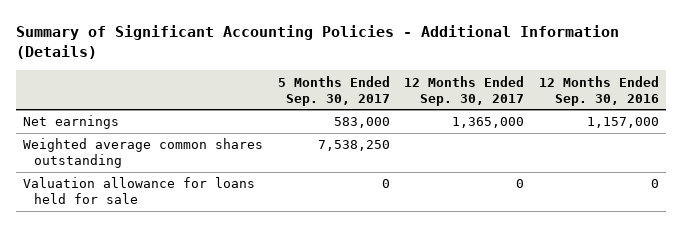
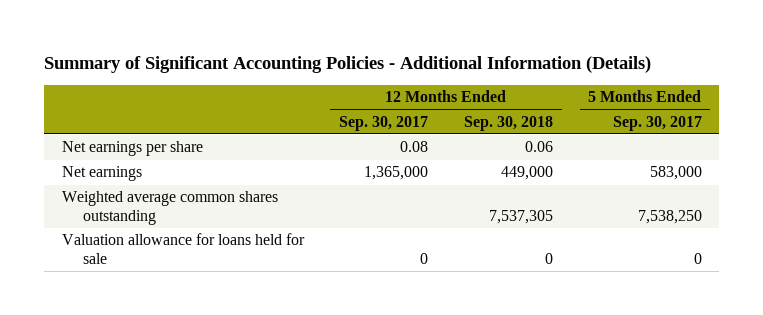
[538,75,659,106] 12 Months Ended Sep. 30, 2016 -> none
none -> [463,115,553,131] Sep. 30, 2018
none -> [61,141,203,157] Net earnings per share

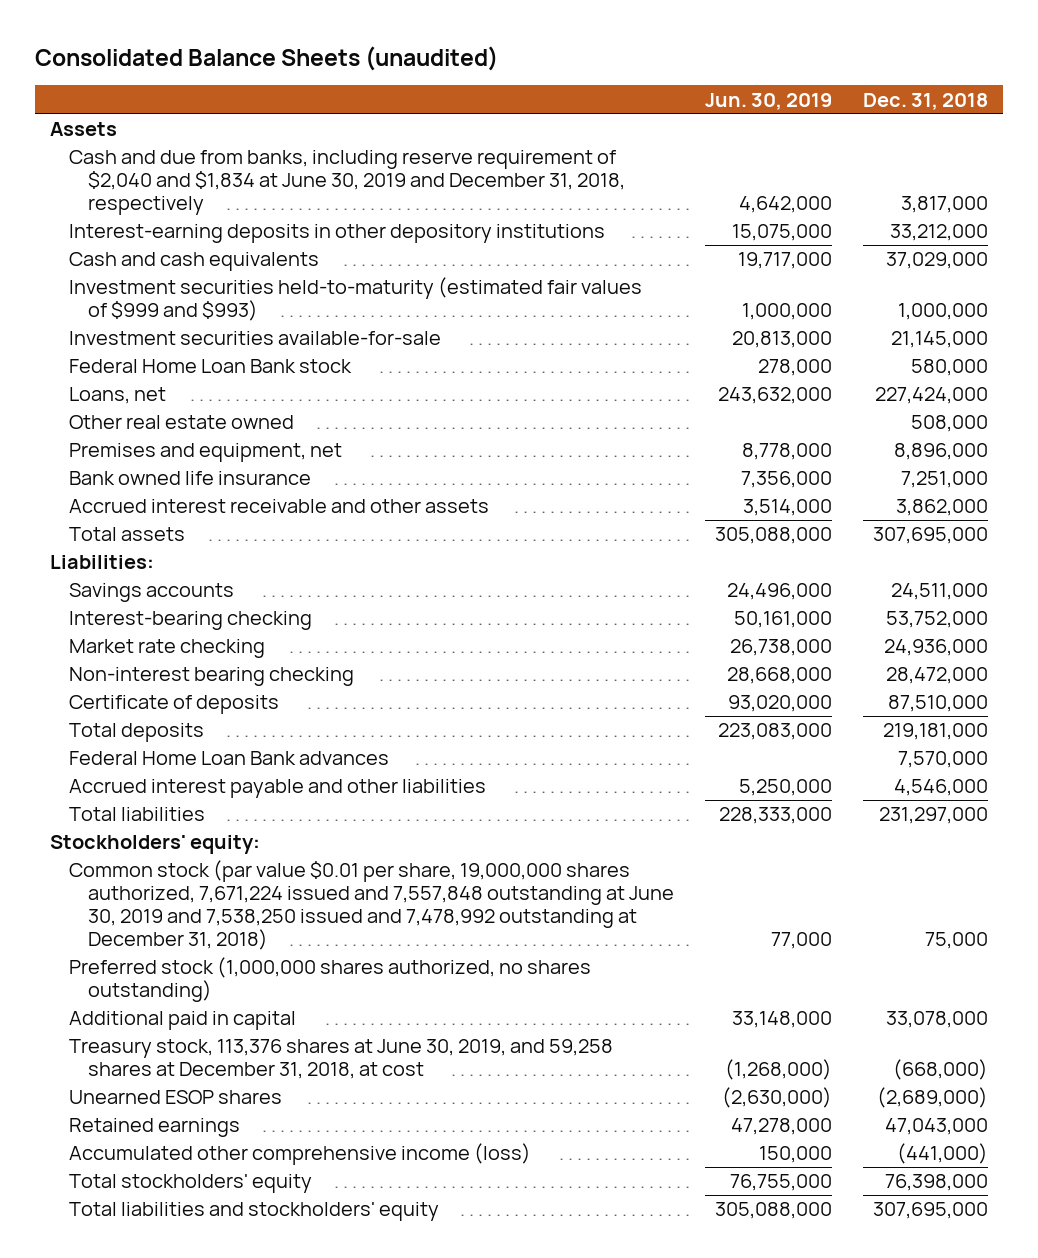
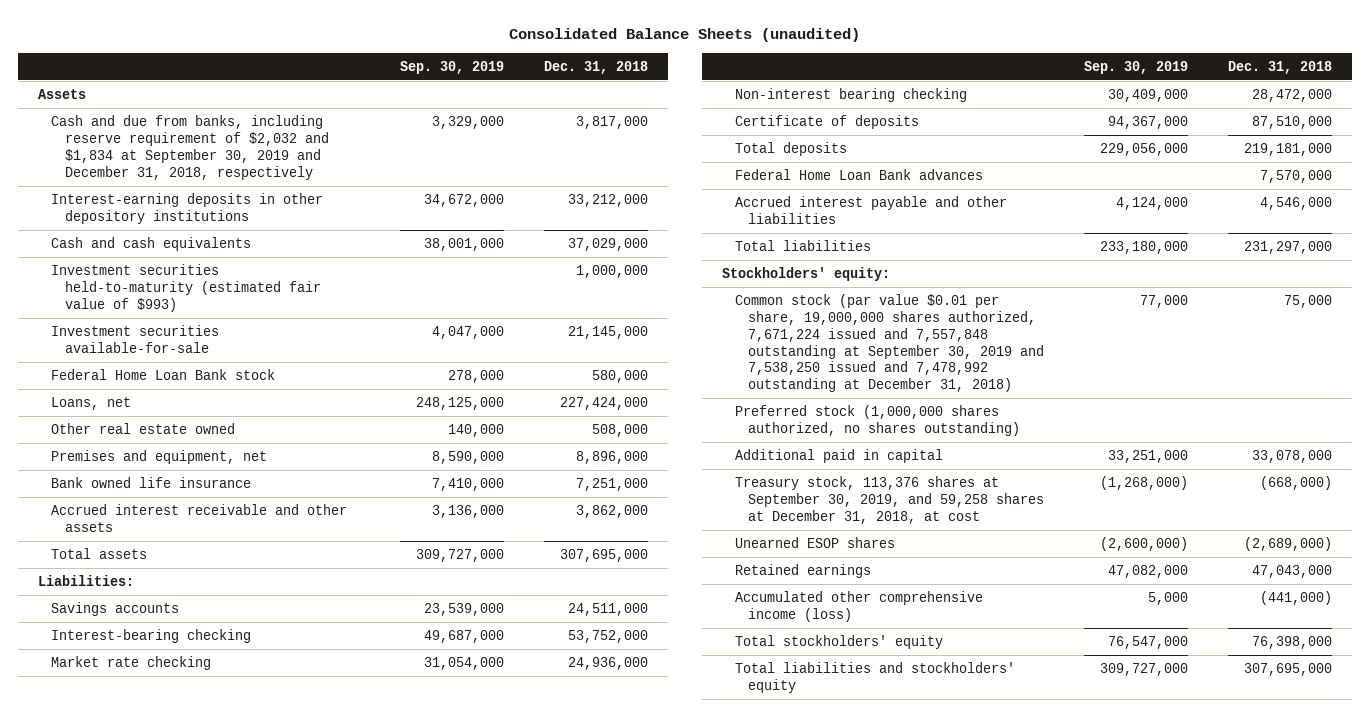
[705,92,833,110] Jun. 30, 2019 -> none
none -> [400,60,505,74] Sep. 30, 2019
[69,150,626,215] Cash and due from banks, including reserve requirement of $2,040 and $1,834 at June 30, 2019 and December 31, 2018, respectively -> [51,115,329,180] Cash and due from banks, including reserve requirement of $2,032 and $1,834 at September 30, 2019 and December 31, 2018, respectively
[69,277,643,322] Investment securities held-to-maturity (estimated fair values of $999 and $993) -> [51,264,321,312] Investment securities held-to-maturity (estimated fair value of $993)
[69,860,675,950] Common stock (par value $0.01 per share, 19,000,000 shares authorized, 7,671,224 issued and 7,557,848 outstanding at June 30, 2019 and 7,538,250 issued and 7,478,992 outstanding at December 31, 2018) -> [734,294,1045,393] Common stock (par value $0.01 per share, 19,000,000 shares authorized, 7,671,224 issued and 7,557,848 outstanding at September 30, 2019 and 7,538,250 issued and 7,478,992 outstanding at December 31, 2018)
[69,1039,614,1080] Treasury stock, 113,376 shares at June 30, 2019, and 59,258 shares at December 31, 2018, at cost -> [734,476,1045,524] Treasury stock, 113,376 shares at September 30, 2019, and 59,258 shares at December 31, 2018, at cost

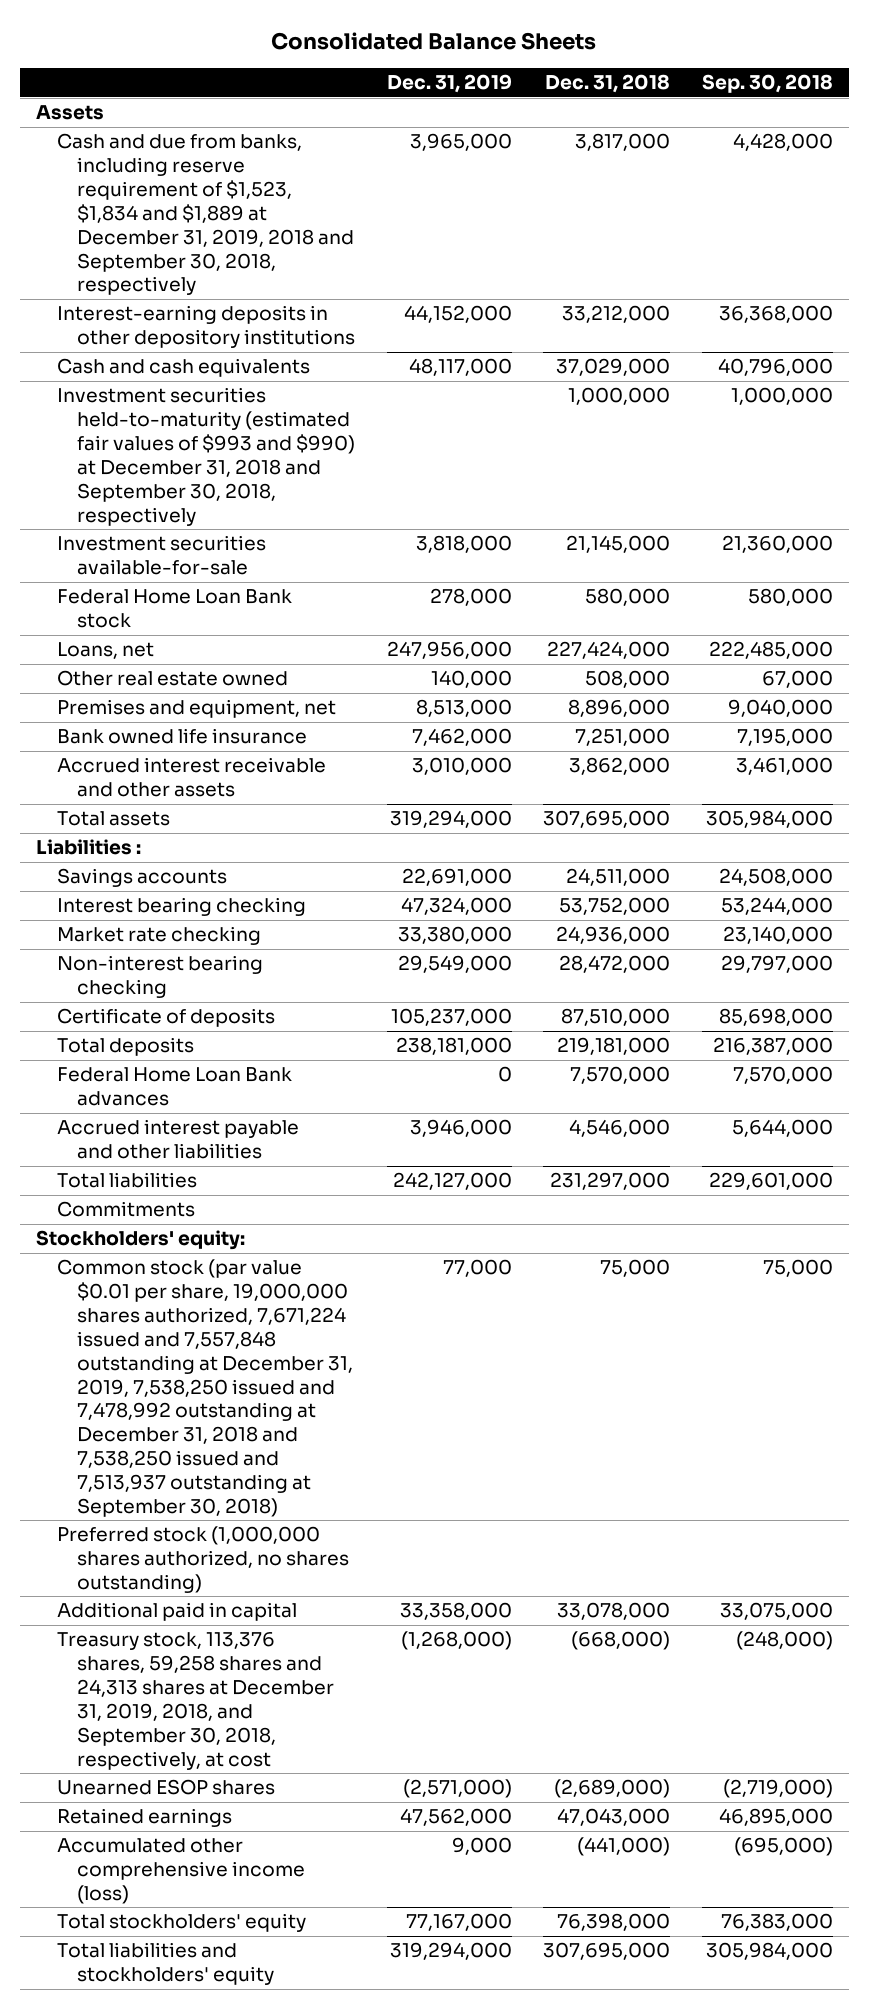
[508,28,860,43] Consolidated Balance Sheets (unaudited) -> [271,32,597,51] Consolidated Balance Sheets
[400,60,505,74] Sep. 30, 2019 -> none
none -> [386,74,512,94] Dec. 31, 2019
none -> [701,74,833,94] Sep. 30, 2018
[51,115,329,180] Cash and due from banks, including reserve requirement of $2,032 and $1,834 at September 30, 2019 and December 31, 2018, respectively -> [56,133,355,296] Cash and due from banks, including reserve requirement of $1,523, $1,834 and $1,889 at December 31, 2019, 2018 and September 30, 2018, respectively
[51,264,321,312] Investment securities held-to-maturity (estimated fair value of $993) -> [56,387,356,526] Investment securities held-to-maturity (estimated fair values of $993 and $990) at December 31, 2018 and September 30, 2018, respectively
[38,575,135,587] Liabilities: -> [35,839,141,856] Liabilities :
[51,629,252,644] Interest-bearing checking -> [56,897,306,917] Interest bearing checking
none -> [56,1201,195,1218] Commitments
[734,294,1045,393] Common stock (par value $0.01 per share, 19,000,000 shares authorized, 7,671,224 issued and 7,557,848 outstanding at September 30, 2019 and 7,538,250 issued and 7,478,992 outstanding at December 31, 2018) -> [56,1259,354,1517] Common stock (par value $0.01 per share, 19,000,000 shares authorized, 7,671,224 issued and 7,557,848 outstanding at December 31, 2019, 7,538,250 issued and 7,478,992 outstanding at December 31, 2018 and 7,538,250 issued and 7,513,937 outstanding at September 30, 2018)
[734,476,1045,524] Treasury stock, 113,376 shares at September 30, 2019, and 59,258 shares at December 31, 2018, at cost -> [56,1632,335,1770] Treasury stock, 113,376 shares, 59,258 shares and 24,313 shares at December 31, 2019, 2018, and September 30, 2018, respectively, at cost

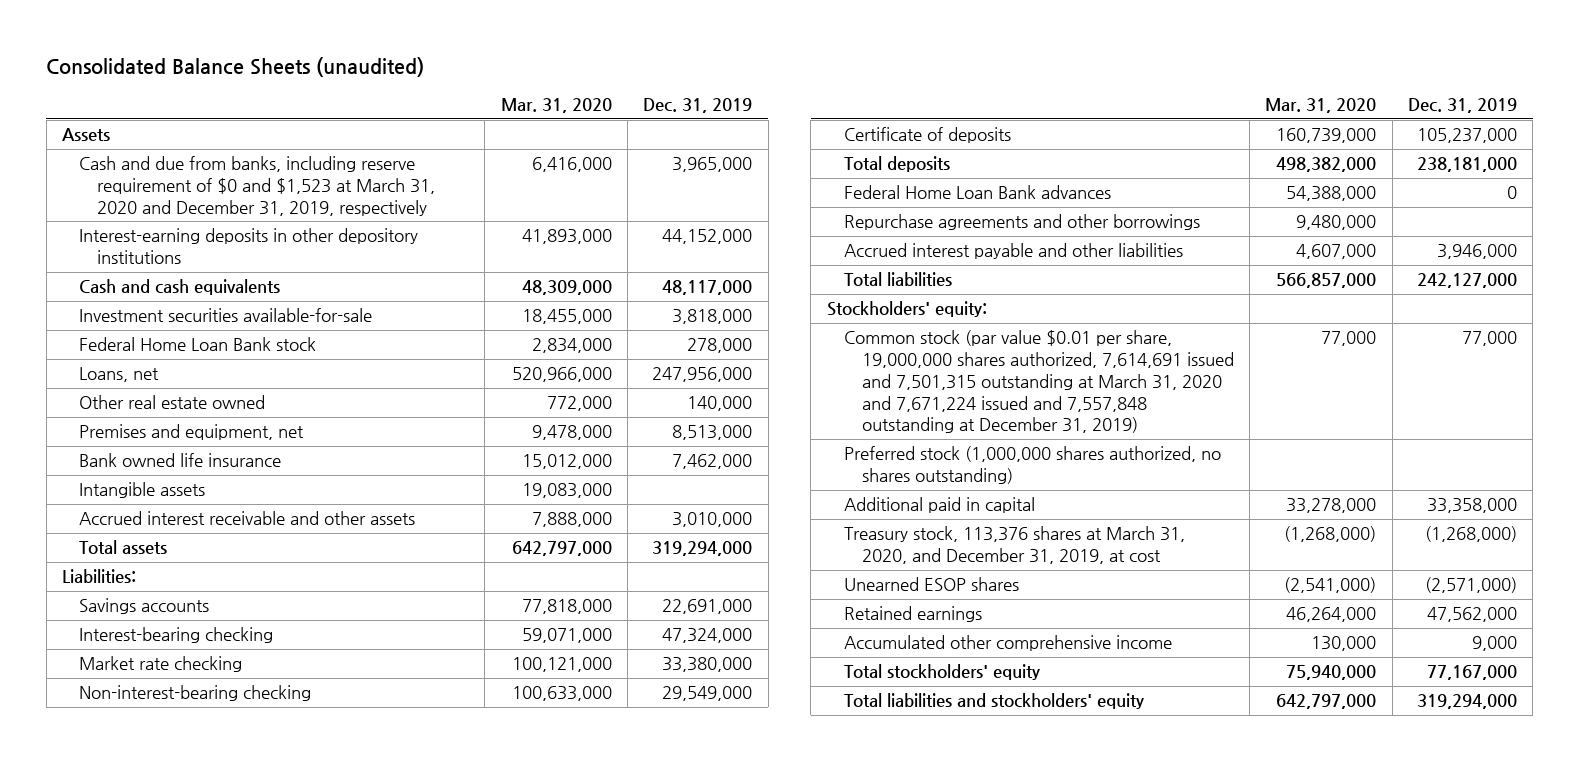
[271,32,597,51] Consolidated Balance Sheets -> [46,56,425,77] Consolidated Balance Sheets (unaudited)
[545,74,671,94] Dec. 31, 2018 -> none
[701,74,833,94] Sep. 30, 2018 -> none
none -> [500,98,612,114] Mar. 31, 2020
[56,133,355,296] Cash and due from banks, including reserve requirement of $1,523, $1,834 and $1,889 at December 31, 2019, 2018 and September 30, 2018, respectively -> [79,156,435,216] Cash and due from banks, including reserve requirement of $0 and $1,523 at March 31, 2020 and December 31, 2019, respectively
[56,387,356,526] Investment securities held-to-maturity (estimated fair values of $993 and $990) at December 31, 2018 and September 30, 2018, respectively -> none
none -> [79,482,206,499] Intangible assets
[35,839,141,856] Liabilities : -> [61,569,136,584] Liabilities:
[56,897,306,917] Interest bearing checking -> [79,627,274,644] Interest-bearing checking
[56,955,263,999] Non-interest bearing checking -> [79,685,312,702] Non-interest-bearing checking
none -> [844,214,1201,231] Repurchase agreements and other borrowings
[56,1201,195,1218] Commitments -> none
[56,1259,354,1517] Common stock (par value $0.01 per share, 19,000,000 shares authorized, 7,671,224 issued and 7,557,848 outstanding at December 31, 2019, 7,538,250 issued and 7,478,992 outstanding at December 31, 2018 and 7,538,250 issued and 7,513,937 outstanding at September 30, 2018) -> [844,330,1234,434] Common stock (par value $0.01 per share, 19,000,000 shares authorized, 7,614,691 issued and 7,501,315 outstanding at March 31, 2020 and 7,671,224 issued and 7,557,848 outstanding at December 31, 2019)
[56,1632,335,1770] Treasury stock, 113,376 shares, 59,258 shares and 24,313 shares at December 31, 2019, 2018, and September 30, 2018, respectively, at cost -> [844,526,1186,565] Treasury stock, 113,376 shares at March 31, 2020, and December 31, 2019, at cost
[56,1838,306,1904] Accumulated other comprehensive income (loss) -> [844,635,1173,652] Accumulated other comprehensive income

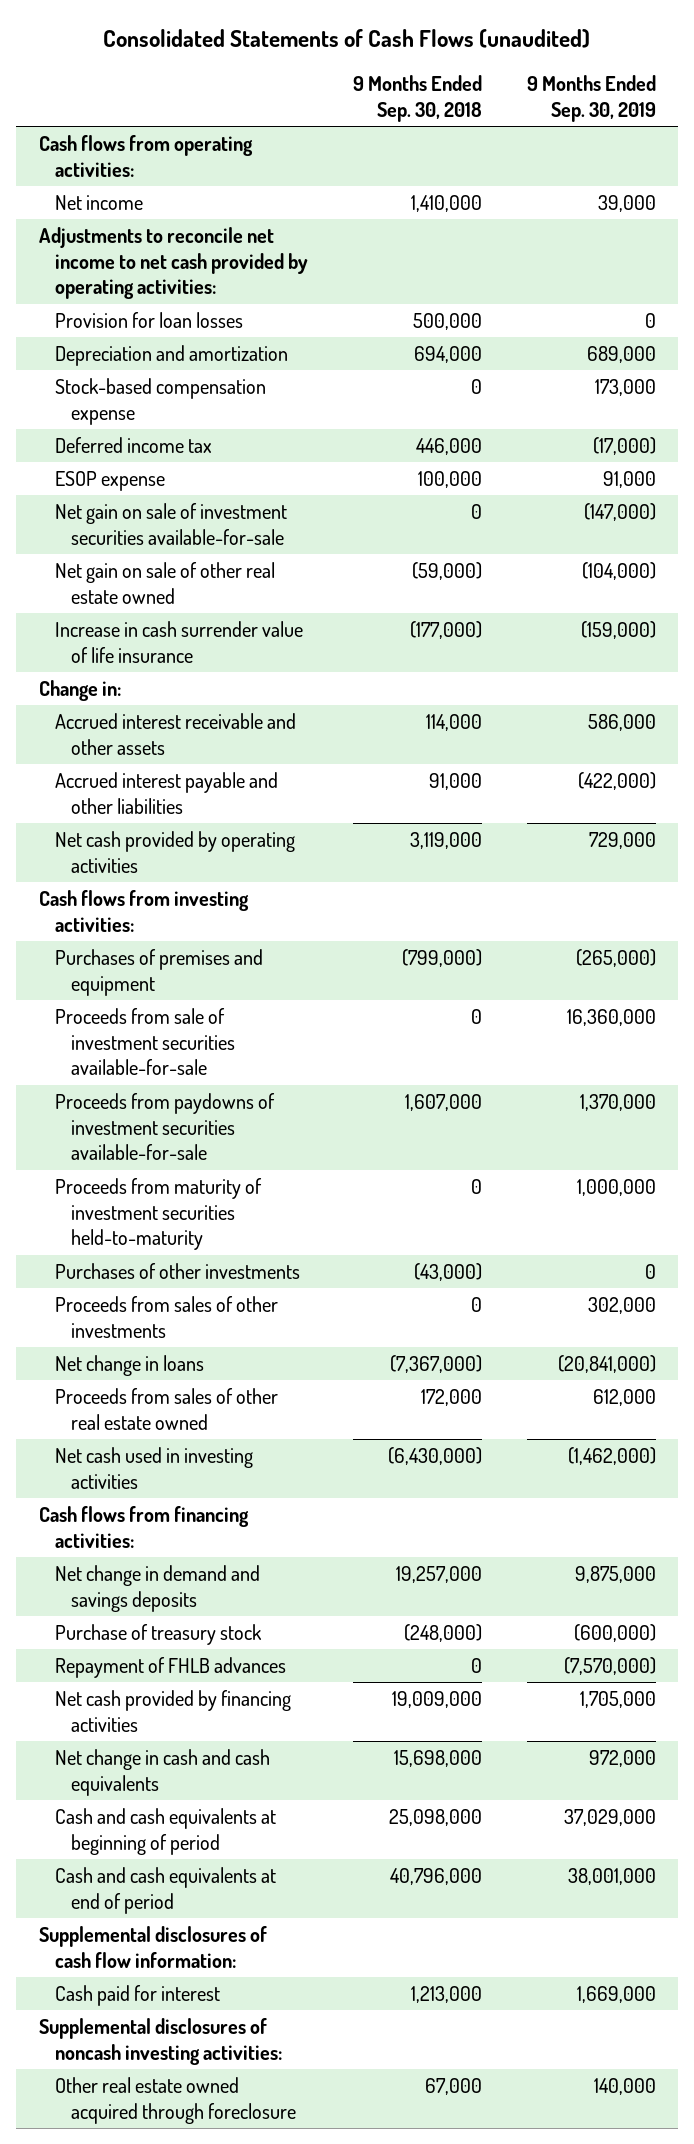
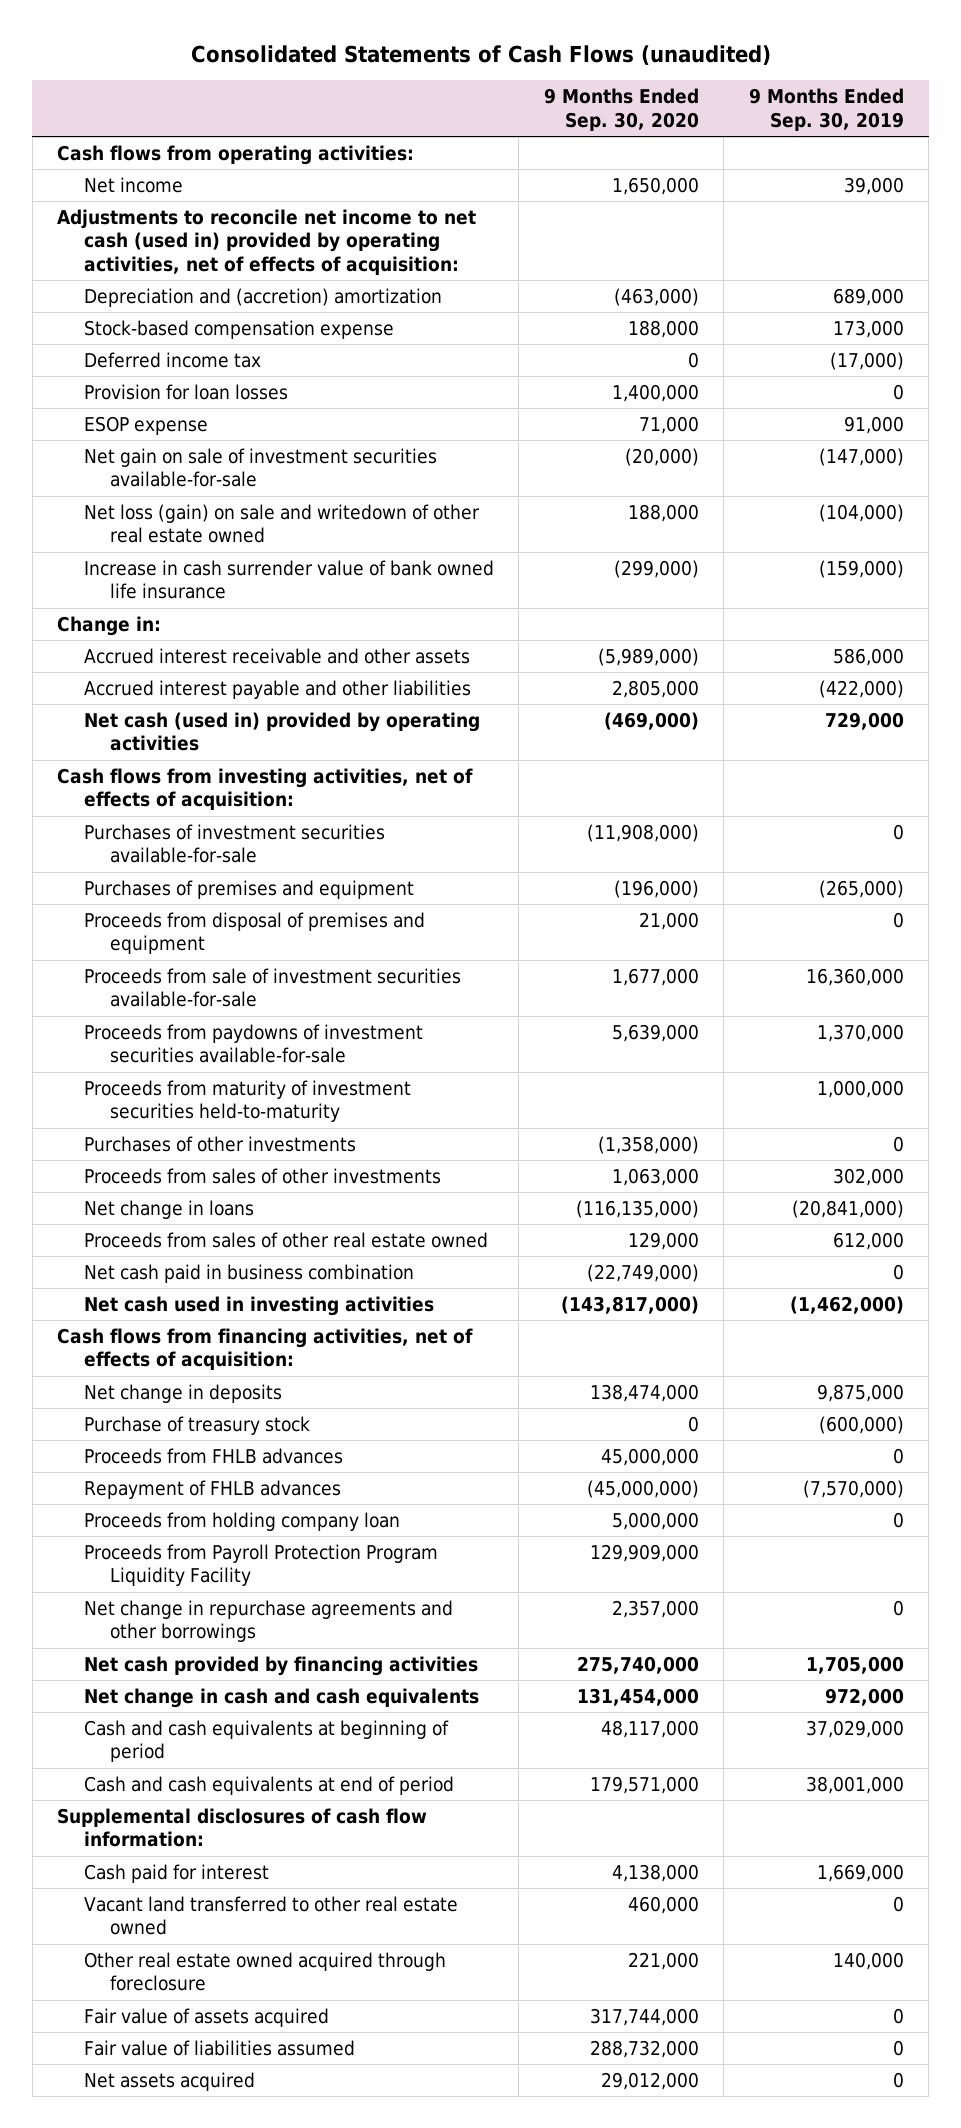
[352,75,482,122] 9 Months Ended Sep. 30, 2018 -> none
none -> [543,88,699,131] 9 Months Ended Sep. 30, 2020
[38,226,308,300] Adjustments to reconcile net income to net cash provided by operating activities: -> [57,208,477,275] Adjustments to reconcile net income to net cash (used in) provided by operating activities, net of effects of acquisition:
[54,344,288,366] Depreciation and amortization -> [83,287,442,307] Depreciation and (accretion) amortization
[54,311,243,328] Provision for loan losses -> [83,383,288,400] Provision for loan losses
[54,561,275,604] Net gain on sale of other real estate owned -> [83,503,480,544] Net loss (gain) on sale and writedown of other real estate owned
[54,620,303,663] Increase in cash surrender value of life insurance -> [83,559,494,600] Increase in cash surrender value of bank owned life insurance
[54,830,295,873] Net cash provided by operating activities -> [83,711,480,752] Net cash (used in) provided by operating activities
[38,889,249,932] Cash flows from investing activities: -> [57,767,474,811] Cash flows from investing activities, net of effects of acquisition:
none -> [83,823,385,864] Purchases of investment securities available-for-sale
none -> [83,911,425,955] Proceeds from disposal of premises and equipment
none -> [83,1263,414,1283] Net cash paid in business combination
[38,1505,249,1548] Cash flows from financing activities: -> [57,1327,474,1371] Cash flows from financing activities, net of effects of acquisition:
[54,1564,260,1612] Net change in demand and savings deposits -> [83,1383,282,1403] Net change in deposits
none -> [83,1447,343,1464] Proceeds from FHLB advances
none -> [83,1511,400,1531] Proceeds from holding company loan
none -> [83,1543,438,1587] Proceeds from Payroll Protection Program Liquidity Facility
none -> [83,1599,453,1643] Net change in repurchase agreements and other borrowings
[38,2017,282,2065] Supplemental disclosures of noncash investing activities: -> none
none -> [83,1895,458,1936] Vacant land transferred to other real estate owned
none -> [83,2007,329,2027] Fair value of assets acquired
none -> [83,2039,355,2056] Fair value of liabilities assumed
none -> [83,2071,255,2091] Net assets acquired

